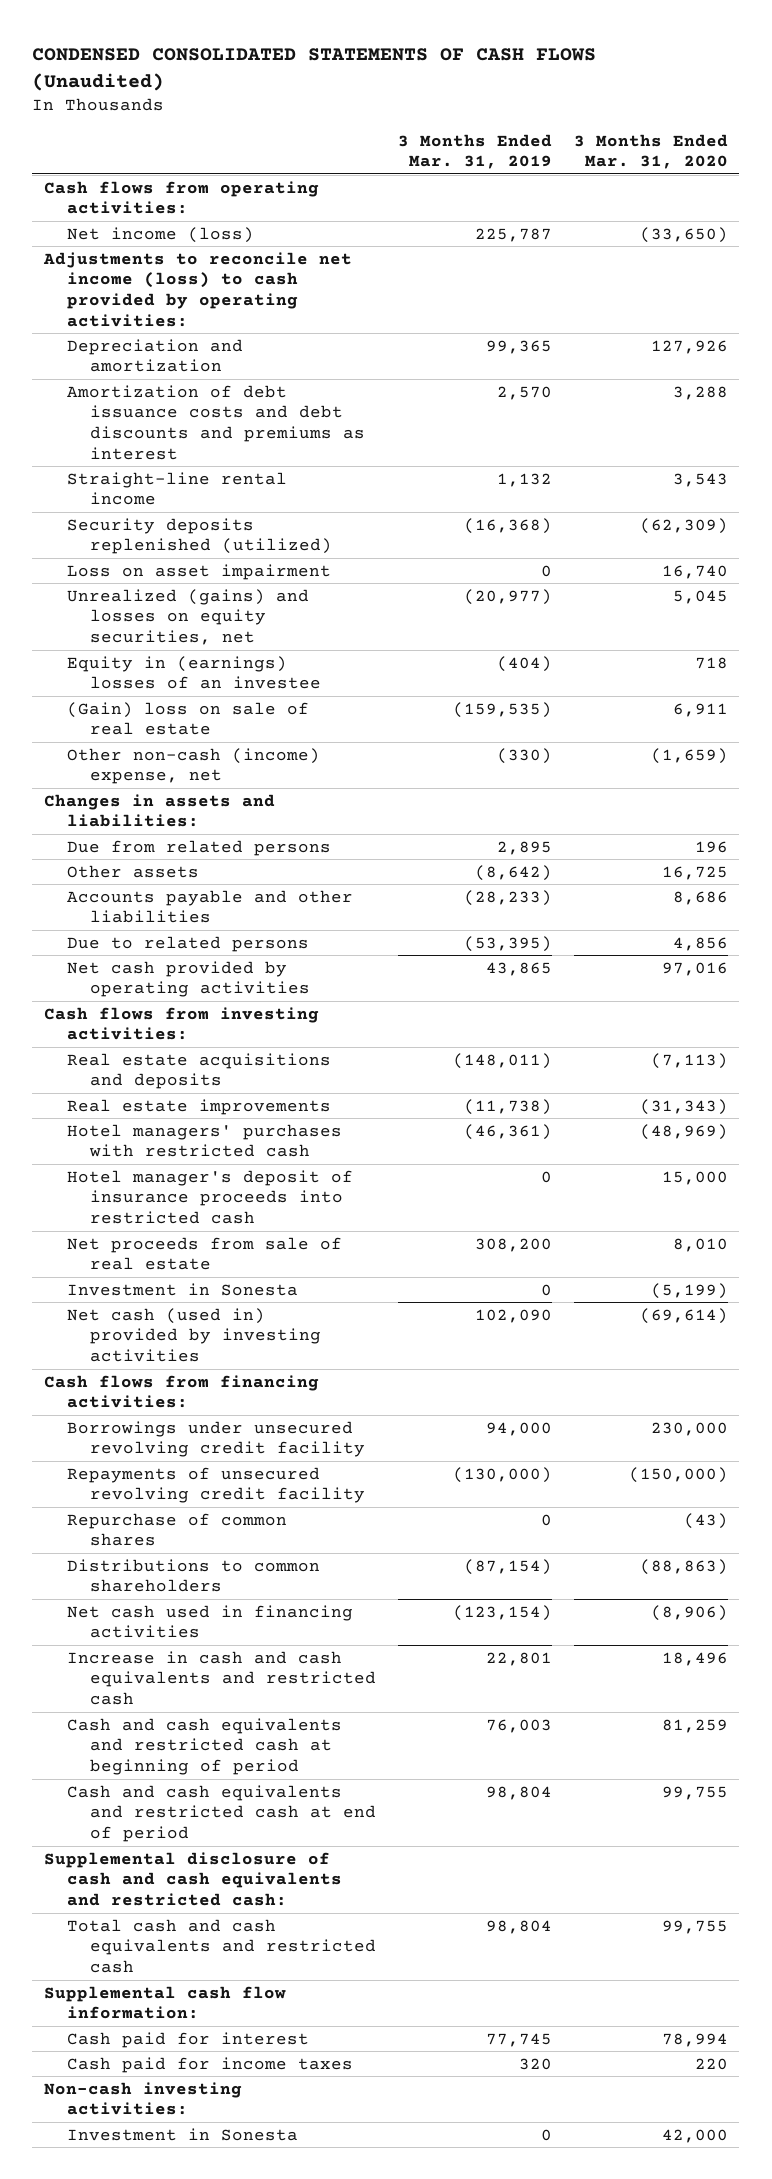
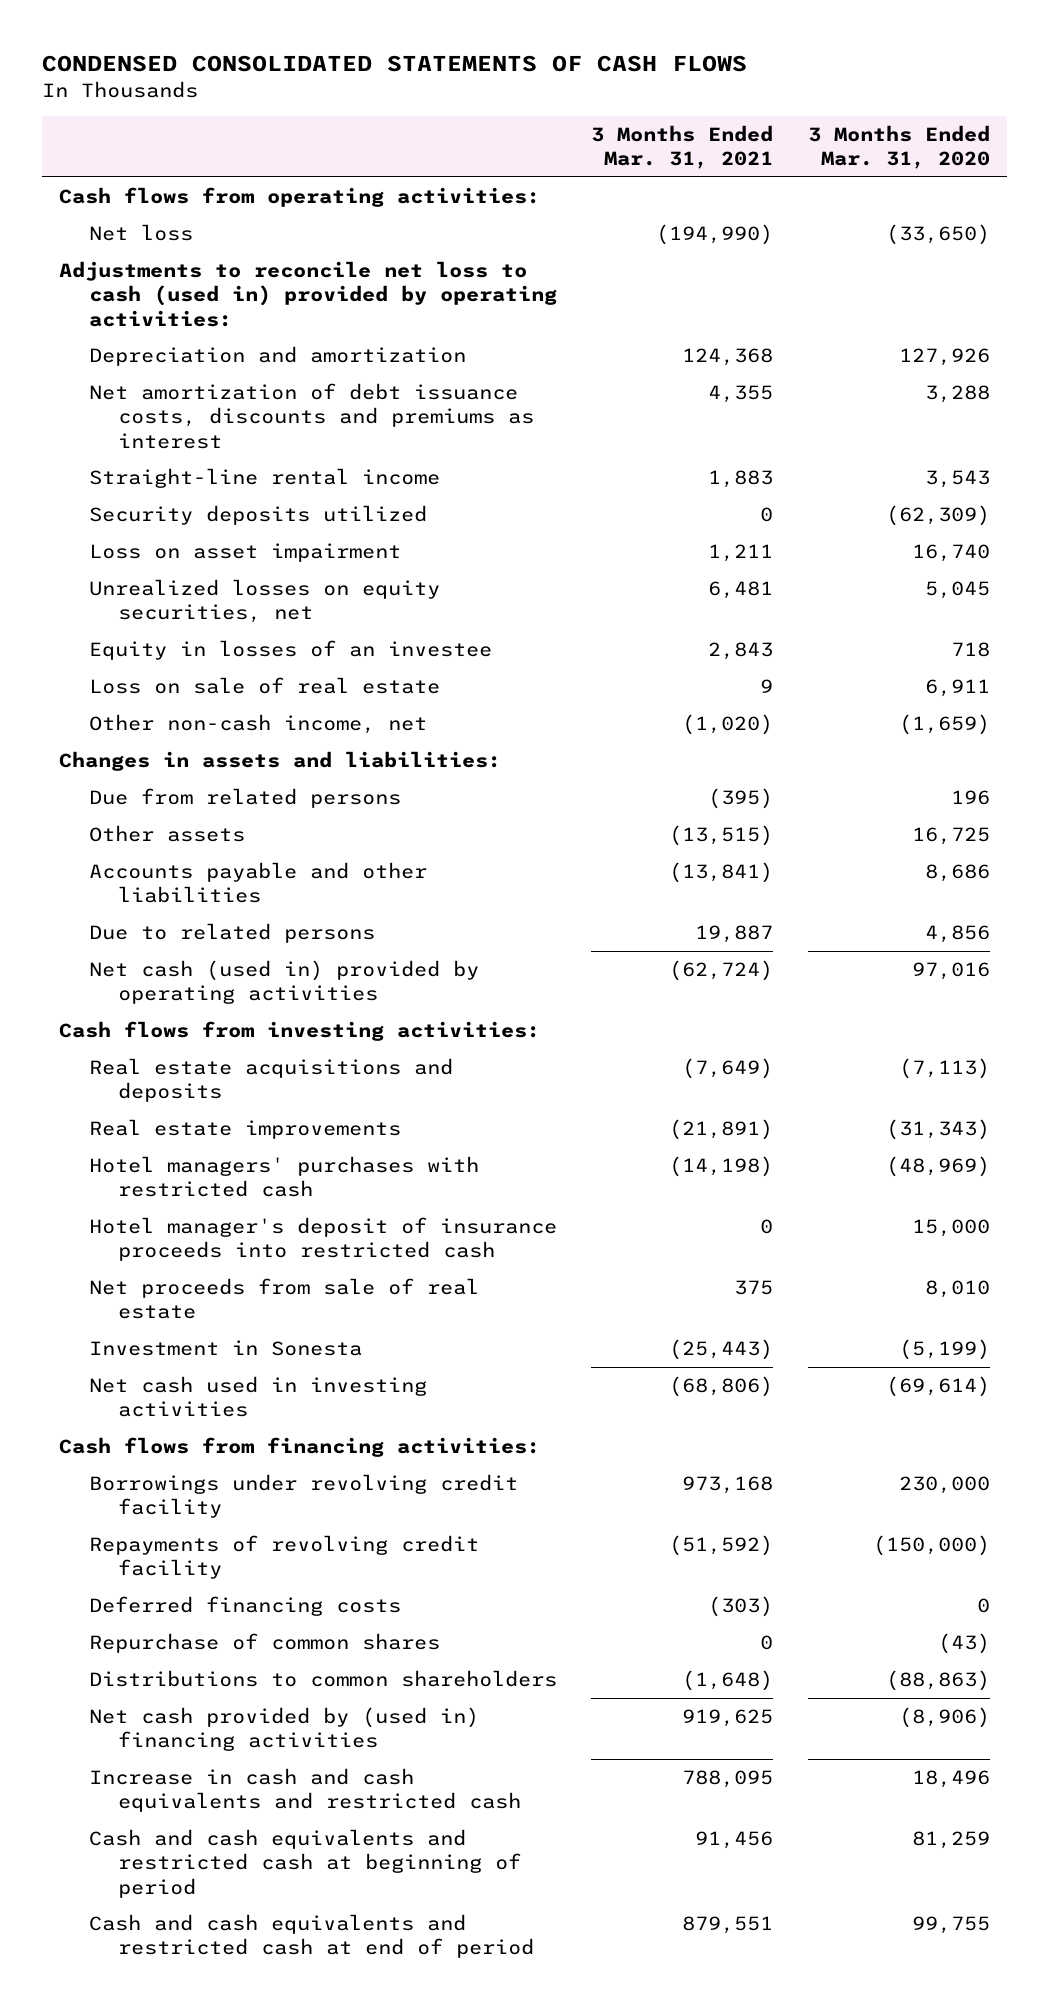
[32,47,597,91] CONDENSED CONSOLIDATED STATEMENTS OF CASH FLOWS (Unaudited) -> [41,55,747,73] CONDENSED CONSOLIDATED STATEMENTS OF CASH FLOWS
[397,133,552,170] 3 Months Ended Mar. 31, 2019 -> none
none -> [591,124,774,169] 3 Months Ended Mar. 31, 2021
[66,226,254,243] Net income (loss) -> [88,223,193,241] Net loss
[42,251,352,327] Adjustments to reconcile net income (loss) to cash provided by operating activities: -> [59,260,557,327] Adjustments to reconcile net loss to cash (used in) provided by operating activities:
[66,384,365,460] Amortization of debt issuance costs and debt discounts and premiums as interest -> [88,382,535,449] Net amortization of debt issuance costs, discounts and premiums as interest
[66,517,332,555] Security deposits replenished (utilized) -> [88,504,427,525] Security deposits utilized
[66,588,309,645] Unrealized (gains) and losses on equity securities, net -> [88,578,440,624] Unrealized losses on equity securities, net
[66,655,321,690] Equity in (earnings) losses of an investee -> [88,639,492,660] Equity in losses of an investee
[66,701,309,736] (Gain) loss on sale of real estate -> [88,676,440,694] Loss on sale of real estate
[66,747,320,785] Other non-cash (income) expense, net -> [88,713,427,734] Other non-cash income, net
[66,960,310,998] Net cash provided by operating activities -> [88,959,479,1005] Net cash (used in) provided by operating activities
[66,1307,321,1362] Net cash (used in) provided by investing activities -> [88,1375,427,1418] Net cash used in investing activities
[66,1420,365,1458] Borrowings under unsecured revolving credit facility -> [88,1473,518,1519] Borrowings under revolving credit facility
[66,1466,365,1504] Repayments of unsecured revolving credit facility -> [88,1534,479,1580] Repayments of revolving credit facility
none -> [88,1595,401,1616] Deferred financing costs
[66,1604,353,1639] Net cash used in financing activities -> [88,1706,479,1752] Net cash provided by (used in) financing activities
[43,1851,342,1906] Supplemental disclosure of cash and cash equivalents and restricted cash: -> none
[66,1918,376,1973] Total cash and cash equivalents and restricted cash -> none
[43,1985,286,2020] Supplemental cash flow information: -> none
[66,2031,309,2048] Cash paid for interest -> none
[66,2056,353,2073] Cash paid for income taxes -> none
[43,2081,242,2116] Non-cash investing activities: -> none
[66,2127,298,2141] Investment in Sonesta -> none

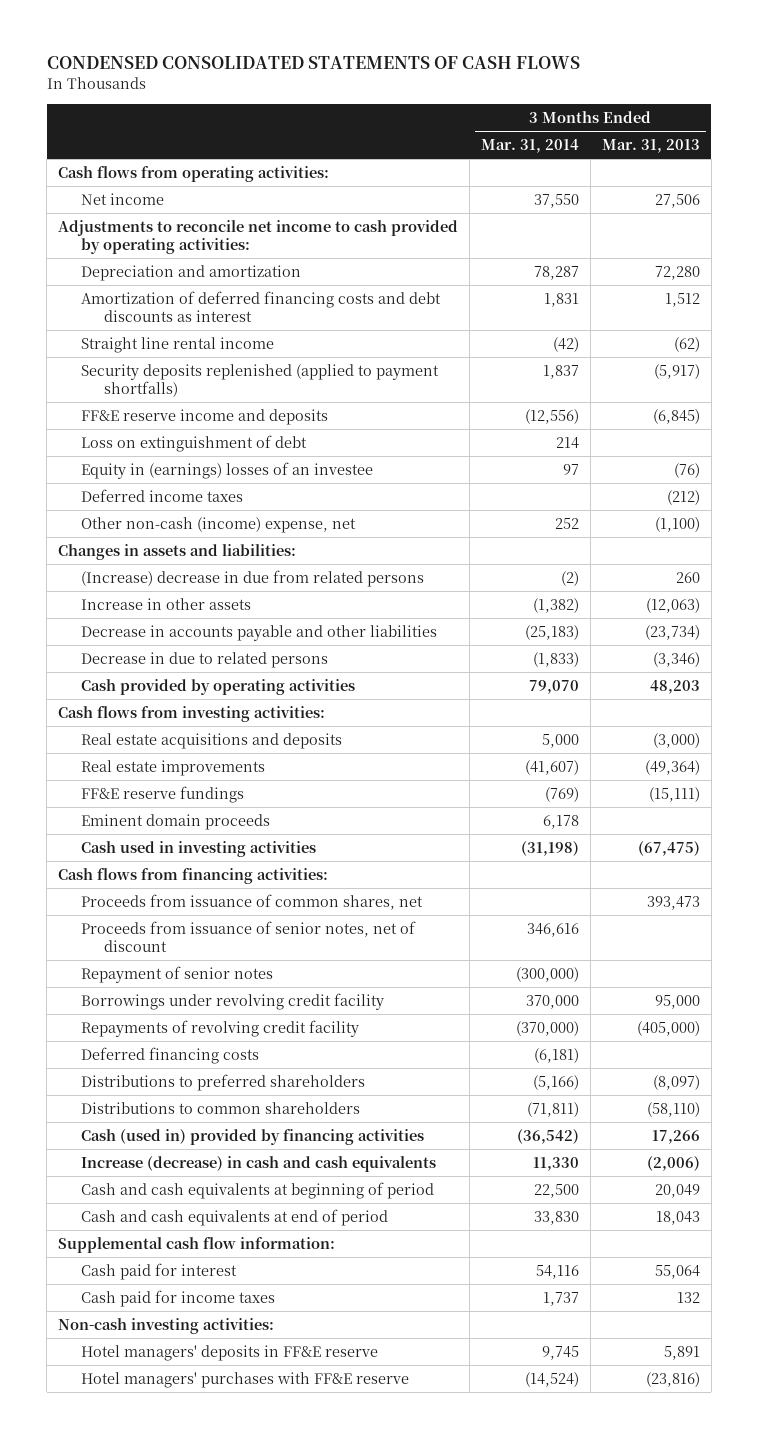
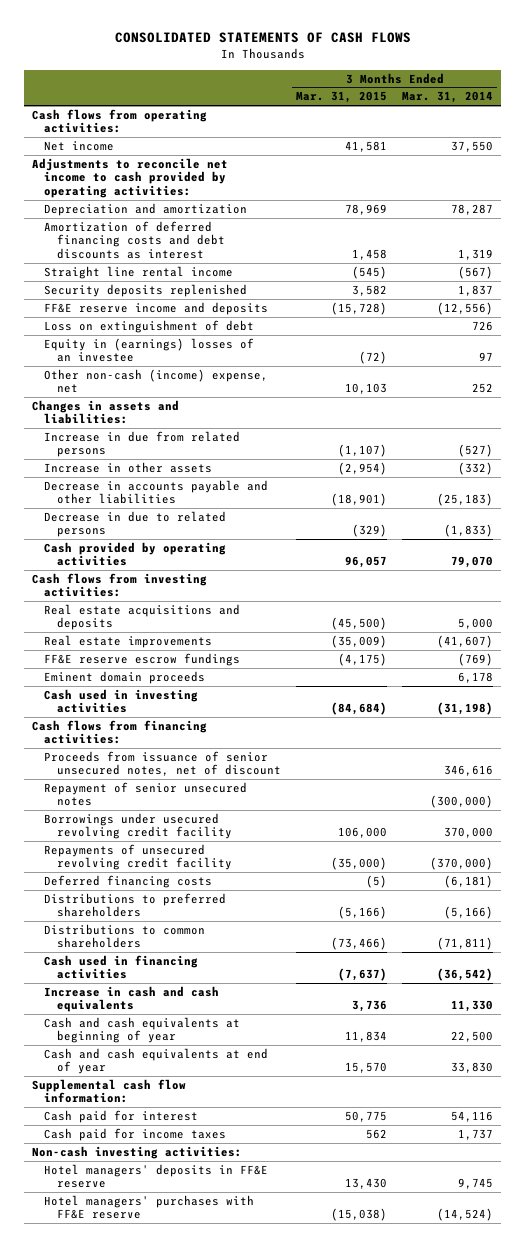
[46,56,580,70] CONDENSED CONSOLIDATED STATEMENTS OF CASH FLOWS -> [114,32,411,44] CONSOLIDATED STATEMENTS OF CASH FLOWS
[601,139,700,154] Mar. 31, 2013 -> none
none -> [296,91,388,104] Mar. 31, 2015
[544,292,580,307] 1,831 -> [458,249,494,261] 1,319
[553,336,580,352] (42) -> [458,265,494,279] (567)
[80,363,439,397] Security deposits replenished (applied to payment shortfalls) -> [44,283,248,297] Security deposits replenished
[556,436,580,449] 214 -> [472,320,494,331] 726
[80,488,243,502] Deferred income taxes -> none
[80,569,424,587] (Increase) decrease in due from related persons -> [44,430,241,458] Increase in due from related persons
[561,570,580,586] (2) -> [458,444,494,458] (527)
[533,597,580,613] (1,382) -> [458,461,494,475] (332)
[80,785,244,803] FF&E reserve fundings -> [44,652,241,666] FF&E reserve escrow fundings
[80,893,423,910] Proceeds from issuance of common shares, net -> none
[80,920,416,952] Proceeds from issuance of senior notes, net of discount -> [44,750,281,777] Proceeds from issuance of senior unsecured notes, net of discount
[80,965,273,983] Repayment of senior notes -> [44,781,248,807] Repayment of senior unsecured notes
[80,992,384,1010] Borrowings under revolving credit facility -> [44,812,232,840] Borrowings under usecured revolving credit facility
[80,1019,359,1037] Repayments of revolving credit facility -> [44,843,232,871] Repayments of unsecured revolving credit facility
[80,1128,424,1145] Cash (used in) provided by financing activities -> [44,954,199,980] Cash used in financing activities
[80,1155,436,1172] Increase (decrease) in cash and cash equivalents -> [44,985,220,1013] Increase in cash and cash equivalents
[80,1181,434,1199] Cash and cash equivalents at beginning of period -> [44,1016,241,1044] Cash and cash equivalents at beginning of year
[80,1208,388,1226] Cash and cash equivalents at end of period -> [44,1047,269,1075] Cash and cash equivalents at end of year

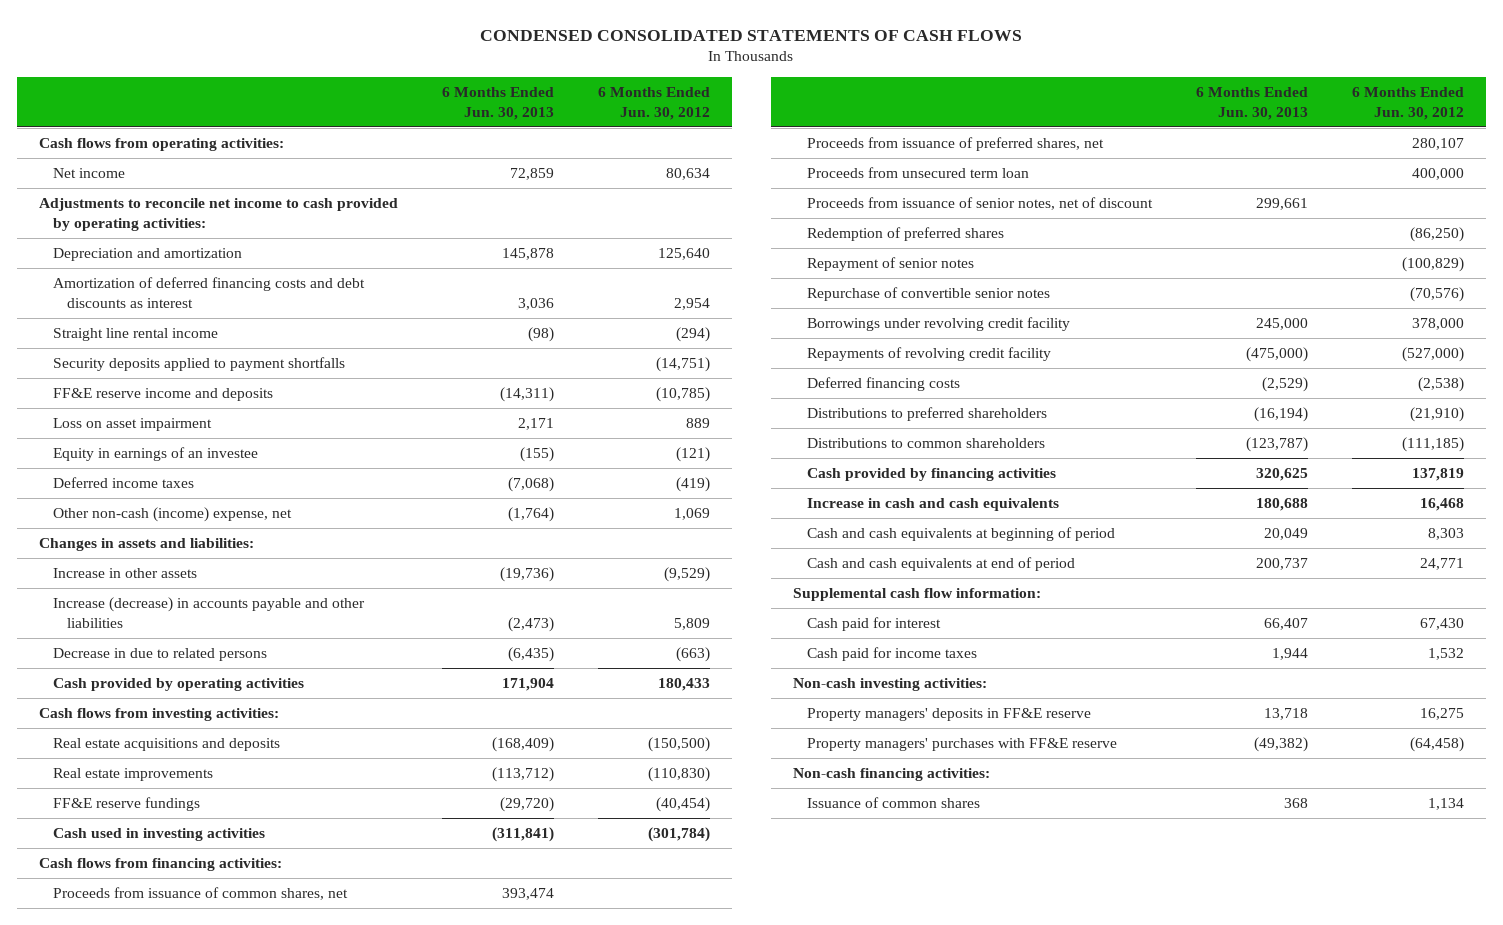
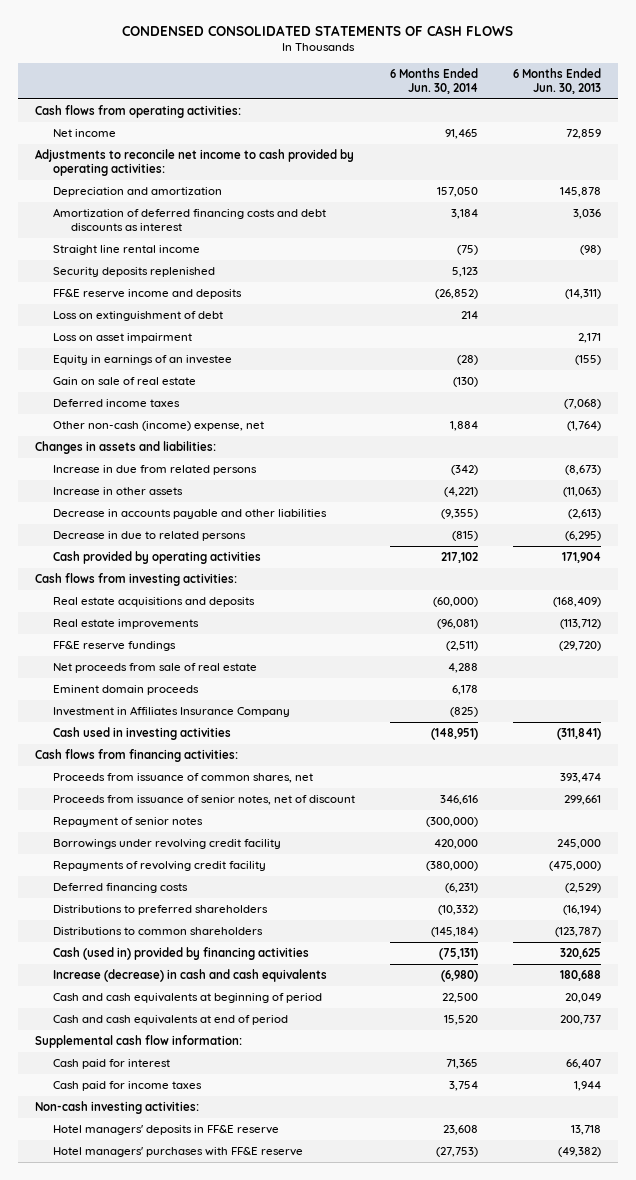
[598,86,711,120] 6 Months Ended Jun. 30, 2012 -> none
none -> [389,68,478,94] 6 Months Ended Jun. 30, 2014
[53,357,346,372] Security deposits applied to payment shortfalls -> none
none -> [53,267,216,278] Security deposits replenished
none -> [53,311,224,322] Loss on extinguishment of debt
none -> [53,377,197,386] Gain on sale of real estate
none -> [53,465,258,476] Increase in due from related persons
[500,567,555,583] (19,736) -> [562,487,601,498] (11,063)
[53,597,366,628] Increase (decrease) in accounts payable and other liabilities -> [53,509,328,520] Decrease in accounts payable and other liabilities
[508,616,555,632] (2,473) -> [567,509,601,520] (2,613)
[508,647,555,663] (6,435) -> [564,531,601,542] (6,295)
none -> [53,663,258,674] Net proceeds from sale of real estate
none -> [53,685,200,696] Eminent domain proceeds
none -> [53,706,291,718] Investment in Affiliates Insurance Company
[806,137,1104,152] Proceeds from issuance of preferred shares, net -> none
[806,167,1029,179] Proceeds from unsecured term loan -> none
[806,227,1004,242] Redemption of preferred shares -> none
[806,287,1050,302] Repurchase of convertible senior notes -> none
[806,468,1056,482] Cash provided by financing activities -> [53,947,310,961] Cash (used in) provided by financing activities
[806,498,1059,512] Increase in cash and cash equivalents -> [53,969,328,983] Increase (decrease) in cash and cash equivalents
[792,768,990,782] Non-cash financing activities: -> none
[806,797,980,809] Issuance of common shares -> none
[806,708,1091,722] Property managers' deposits in FF&E reserve -> [53,1125,280,1136] Hotel managers' deposits in FF&E reserve
[806,738,1117,752] Property managers' purchases with FF&E reserve -> [53,1147,304,1158] Hotel managers' purchases with FF&E reserve

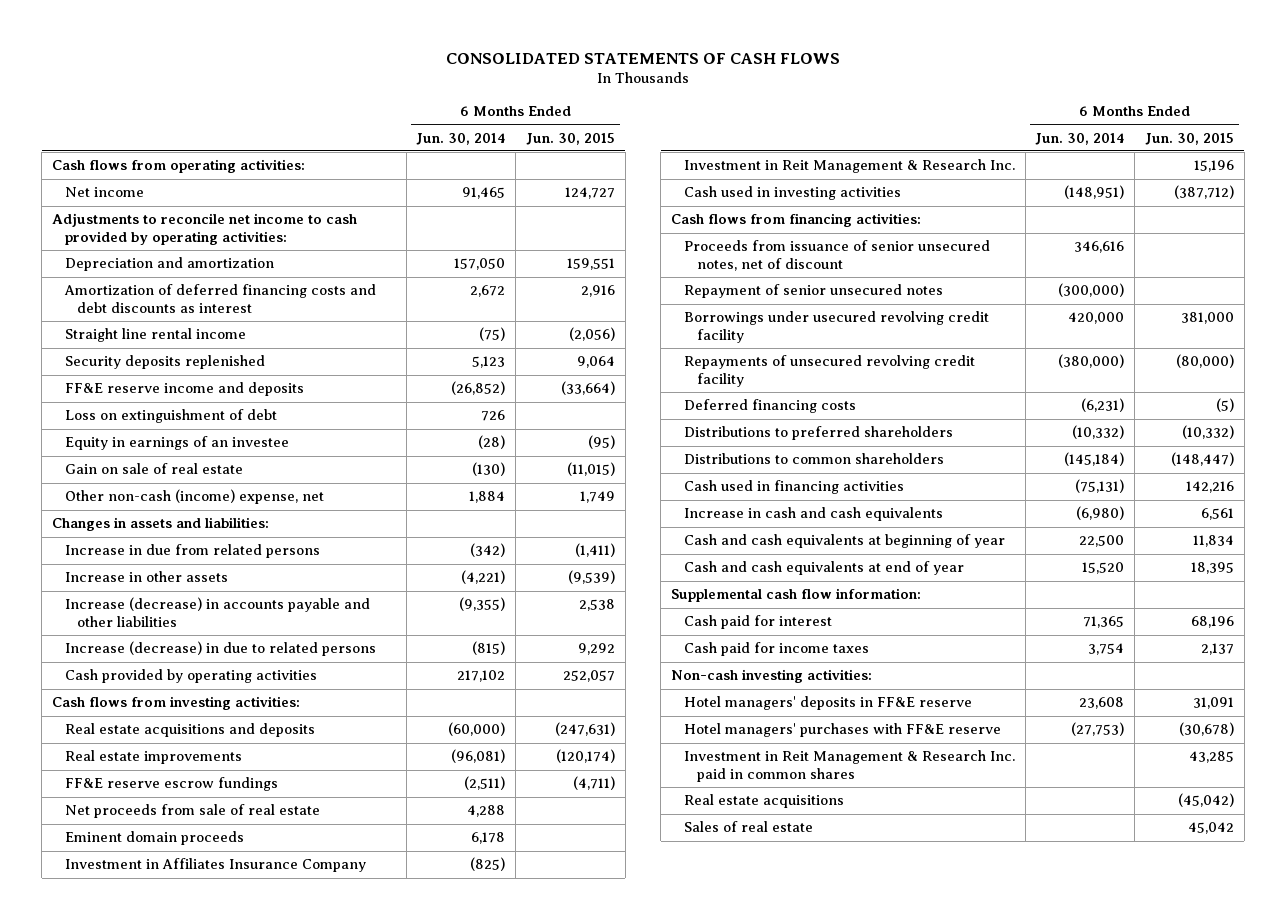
[121,24,513,36] CONDENSED CONSOLIDATED STATEMENTS OF CASH FLOWS -> [446,53,841,65] CONSOLIDATED STATEMENTS OF CASH FLOWS
[512,68,601,94] 6 Months Ended Jun. 30, 2013 -> none
none -> [525,132,615,145] Jun. 30, 2015
[450,209,478,220] 3,184 -> [470,285,506,298] 2,672
[53,333,193,344] Loss on asset impairment -> none
[460,311,478,320] 214 -> [481,410,506,422] 726
[53,399,181,408] Deferred income taxes -> none
[53,509,328,520] Decrease in accounts payable and other liabilities -> [64,597,370,628] Increase (decrease) in accounts payable and other liabilities
[53,531,247,542] Decrease in due to related persons -> [64,641,376,657] Increase (decrease) in due to related persons
[53,641,177,652] FF&E reserve fundings -> [64,777,278,792] FF&E reserve escrow fundings
none -> [683,159,1015,174] Investment in Reit Management & Research Inc.
[53,773,314,784] Proceeds from issuance of common shares, net -> none
[53,795,356,806] Proceeds from issuance of senior notes, net of discount -> [683,240,990,272] Proceeds from issuance of senior unsecured notes, net of discount
[53,817,204,828] Repayment of senior notes -> [683,284,943,299] Repayment of senior unsecured notes
[53,839,282,850] Borrowings under revolving credit facility -> [683,311,989,344] Borrowings under usecured revolving credit facility
[53,861,267,872] Repayments of revolving credit facility -> [683,355,975,388] Repayments of unsecured revolving credit facility
[53,947,310,961] Cash (used in) provided by financing activities -> [683,480,904,495] Cash used in financing activities
[53,969,328,983] Increase (decrease) in cash and cash equivalents -> [683,507,943,522] Increase in cash and cash equivalents
[53,993,323,1004] Cash and cash equivalents at beginning of period -> [683,534,1005,549] Cash and cash equivalents at beginning of year
[53,1015,289,1026] Cash and cash equivalents at end of period -> [683,561,964,576] Cash and cash equivalents at end of year
none -> [683,750,1015,783] Investment in Reit Management & Research Inc. paid in common shares
none -> [683,794,844,809] Real estate acquisitions
none -> [683,821,813,833] Sales of real estate

